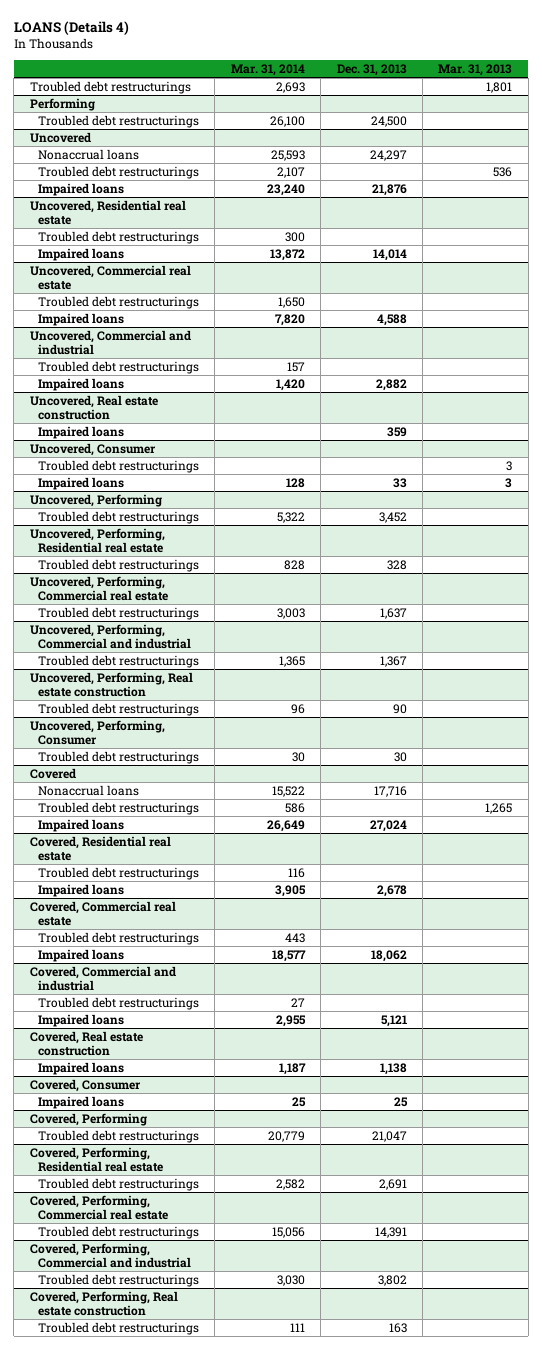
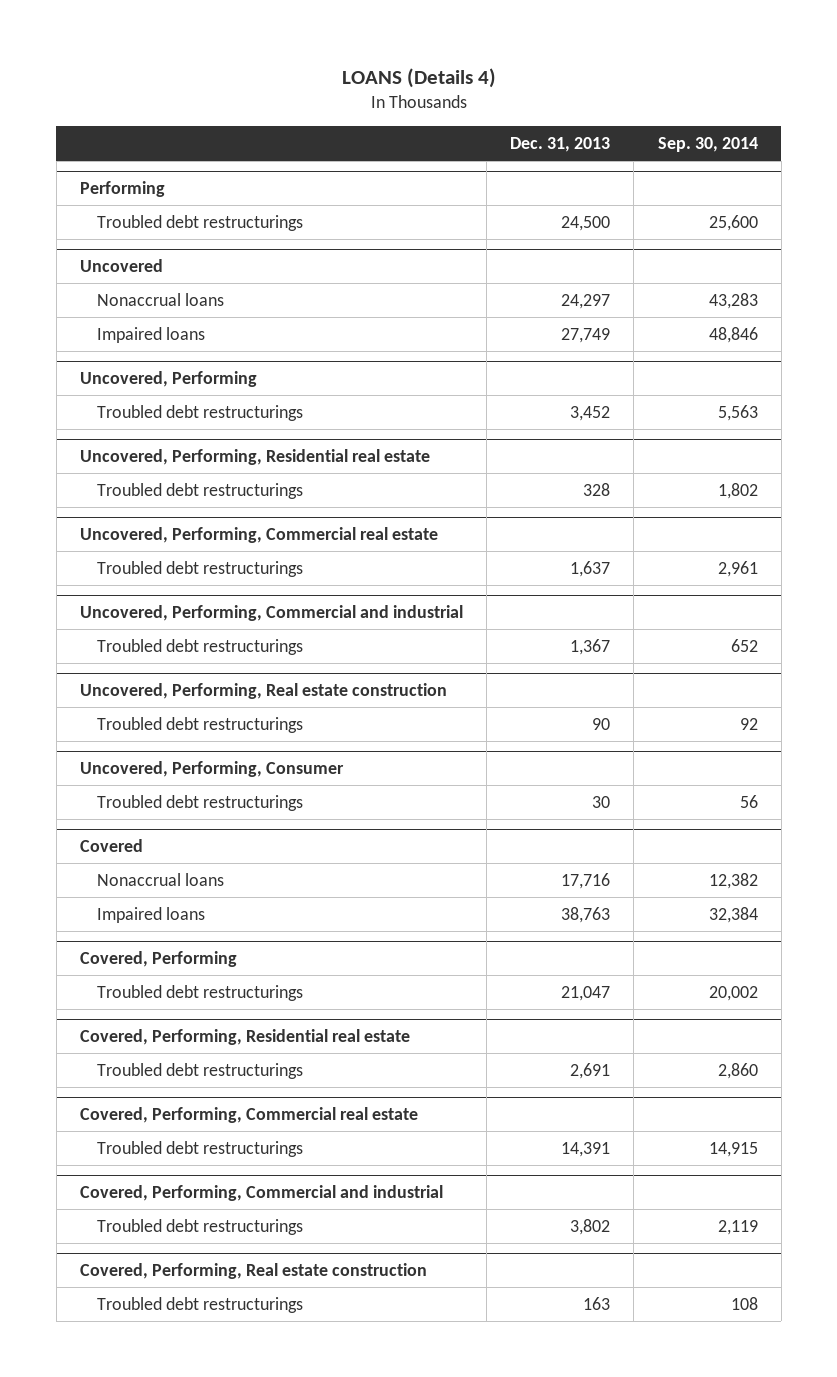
[230,63,305,76] Mar. 31, 2014 -> none
[438,63,513,76] Mar. 31, 2013 -> none
none -> [657,137,758,153] Sep. 30, 2014
[29,80,191,94] Troubled debt restructurings -> none
[37,165,199,179] Troubled debt restructurings -> none
[29,199,186,225] Uncovered, Residential real estate -> none
[37,230,199,244] Troubled debt restructurings -> none
[37,247,124,261] Impaired loans -> none
[29,264,191,290] Uncovered, Commercial real estate -> none
[37,295,199,309] Troubled debt restructurings -> none
[37,312,124,326] Impaired loans -> none
[29,329,191,355] Uncovered, Commercial and industrial -> none
[37,360,199,374] Troubled debt restructurings -> none
[37,377,124,391] Impaired loans -> none
[29,394,158,420] Uncovered, Real estate construction -> none
[37,425,124,439] Impaired loans -> none
[29,442,156,456] Uncovered, Consumer -> none
[37,459,199,473] Troubled debt restructurings -> none
[37,476,124,490] Impaired loans -> none
[371,183,407,196] 21,876 -> [561,327,611,343] 27,749
[37,801,199,815] Troubled debt restructurings -> none
[29,835,171,861] Covered, Residential real estate -> none
[37,866,199,880] Troubled debt restructurings -> none
[37,883,124,897] Impaired loans -> none
[29,900,176,926] Covered, Commercial real estate -> none
[37,931,199,945] Troubled debt restructurings -> none
[37,948,124,962] Impaired loans -> none
[29,965,176,991] Covered, Commercial and industrial -> none
[37,996,199,1010] Troubled debt restructurings -> none
[37,1013,124,1027] Impaired loans -> none
[29,1030,143,1056] Covered, Real estate construction -> none
[37,1061,124,1075] Impaired loans -> none
[29,1078,141,1092] Covered, Consumer -> none
[37,1095,124,1109] Impaired loans -> none
[369,819,407,832] 27,024 -> [561,906,611,923] 38,763

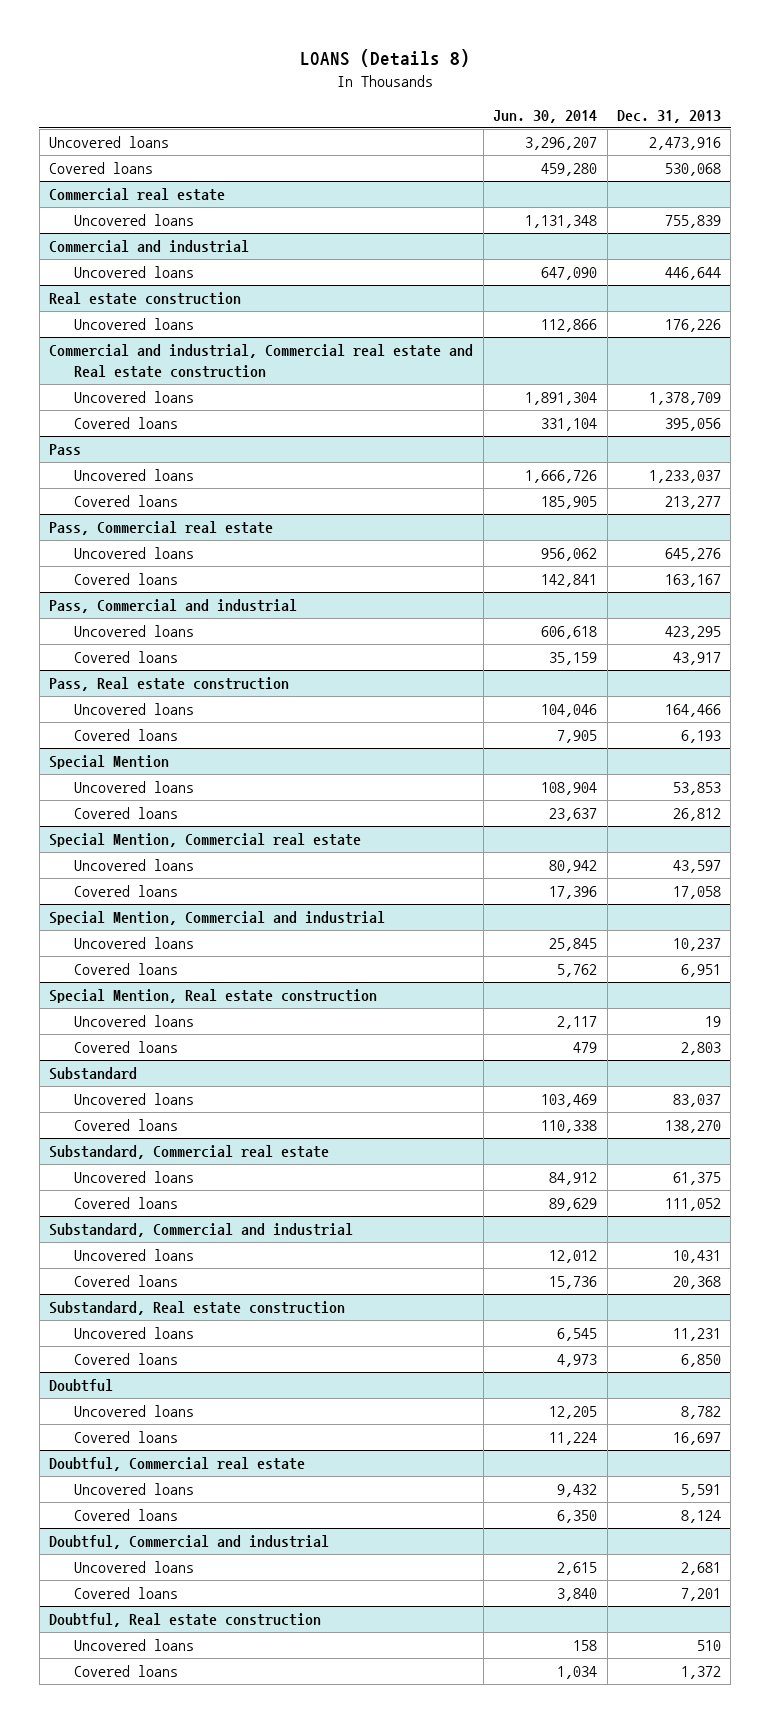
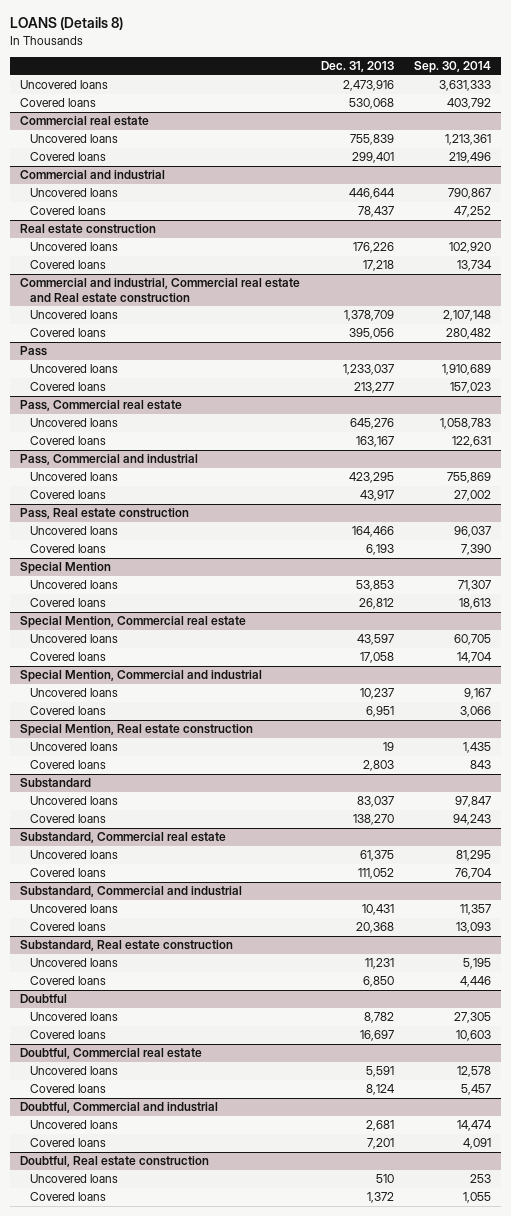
[493,109,598,123] Jun. 30, 2014 -> none
none -> [414,61,492,74] Sep. 30, 2014
none -> [30,152,107,162] Covered loans
none -> [30,206,107,216] Covered loans
none -> [30,260,107,270] Covered loans

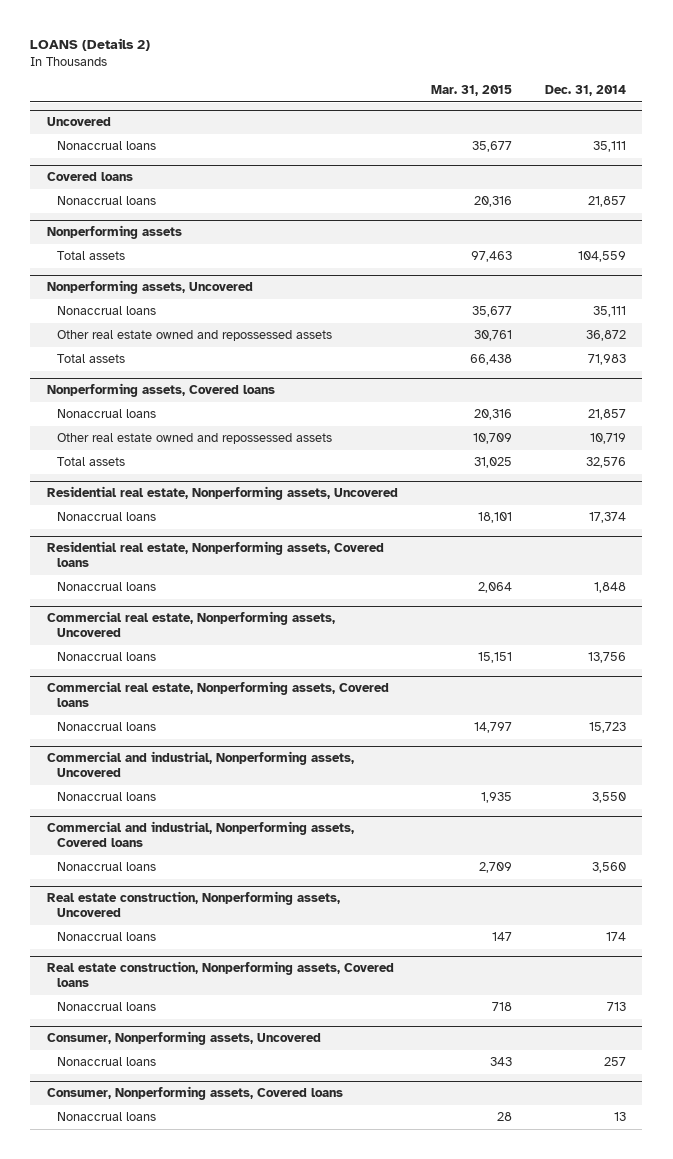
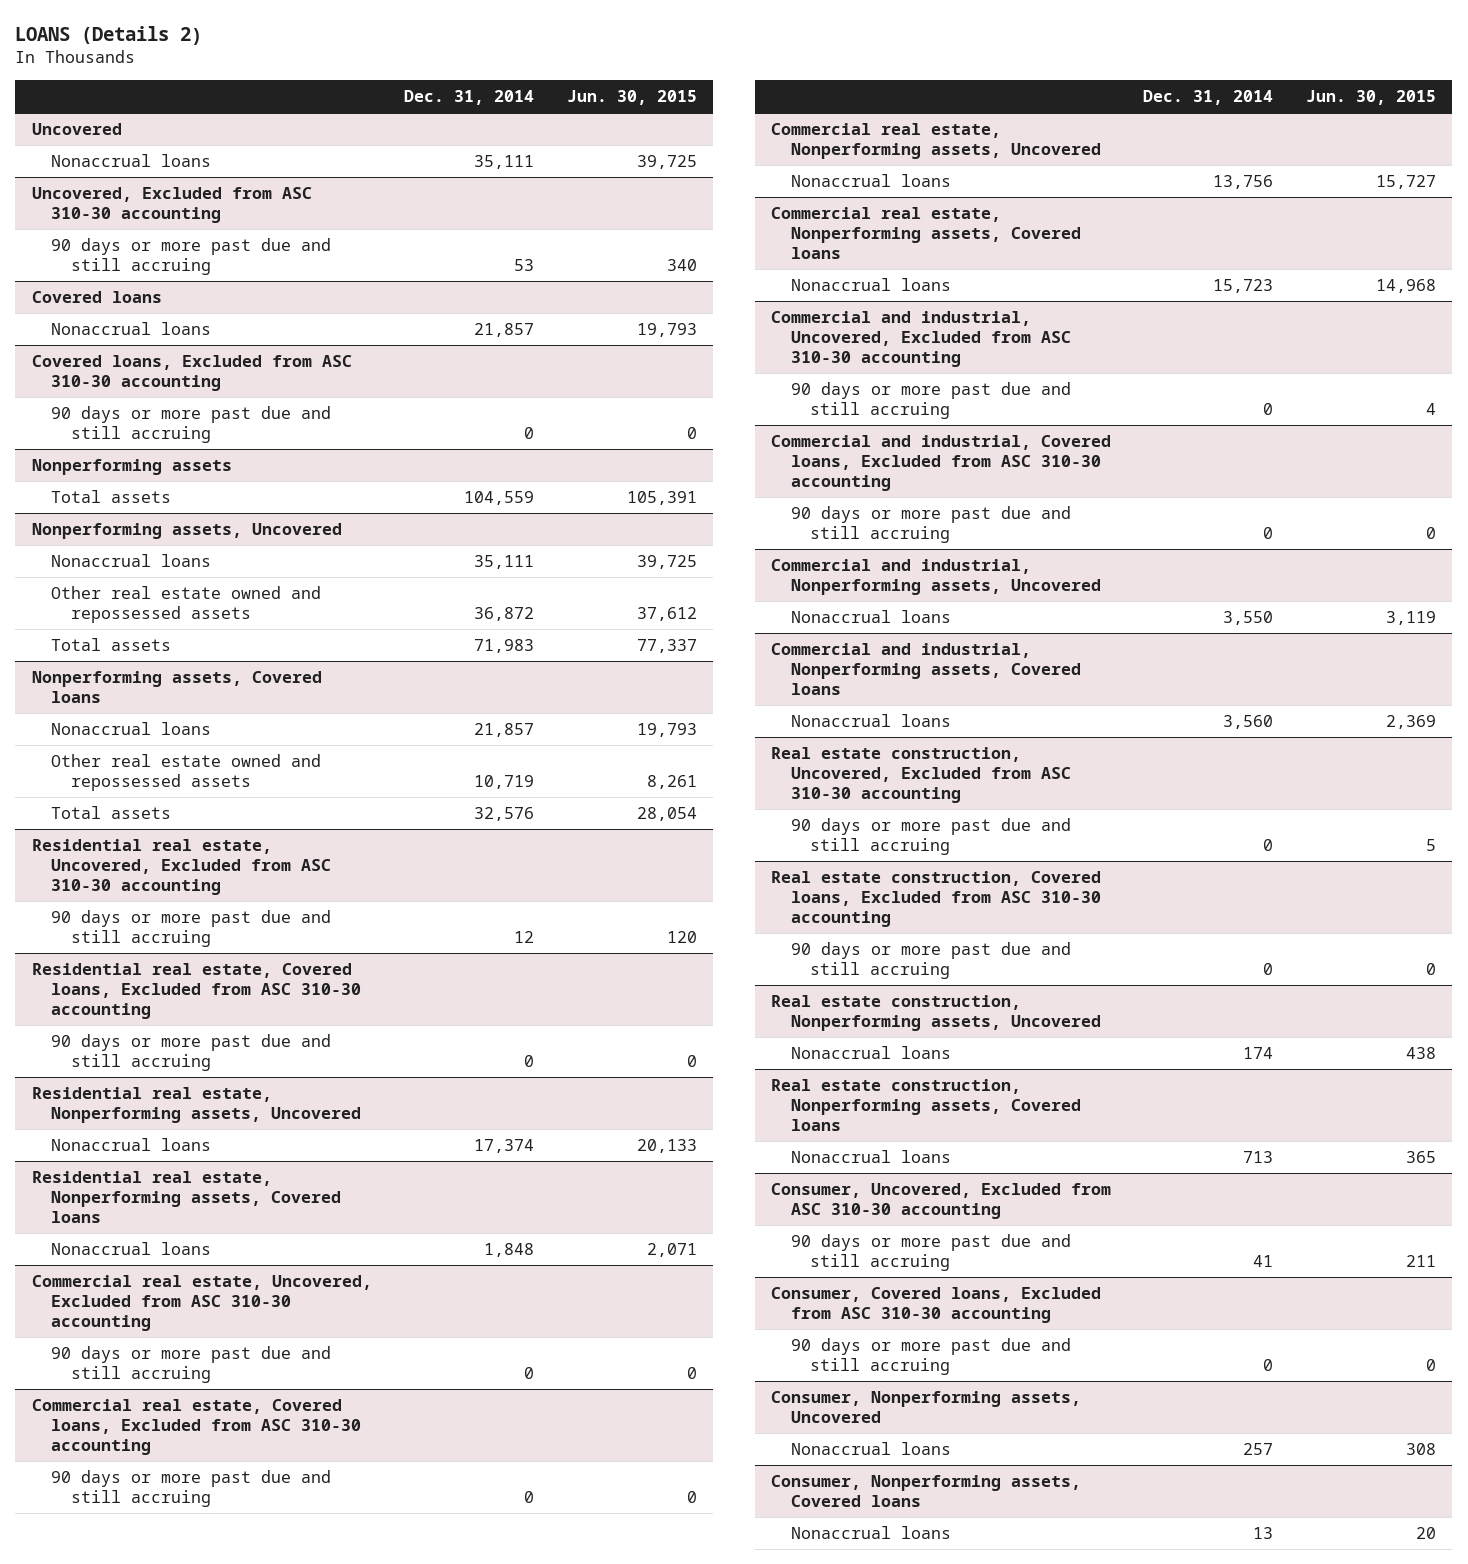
[430,85,512,97] Mar. 31, 2015 -> none
none -> [566,90,697,106] Jun. 30, 2015
none -> [31,187,312,223] Uncovered, Excluded from ASC 310-30 accounting
none -> [51,238,332,275] 90 days or more past due and still accruing
none -> [31,355,352,391] Covered loans, Excluded from ASC 310-30 accounting
none -> [51,406,332,443] 90 days or more past due and still accruing
none -> [31,839,332,895] Residential real estate, Uncovered, Excluded from ASC 310-30 accounting
none -> [51,910,332,947] 90 days or more past due and still accruing
none -> [31,963,362,1019] Residential real estate, Covered loans, Excluded from ASC 310-30 accounting
none -> [51,1034,332,1071] 90 days or more past due and still accruing
none -> [31,1275,372,1331] Commercial real estate, Uncovered, Excluded from ASC 310-30 accounting
none -> [51,1346,332,1383] 90 days or more past due and still accruing
none -> [31,1399,362,1455] Commercial real estate, Covered loans, Excluded from ASC 310-30 accounting
none -> [51,1470,332,1507] 90 days or more past due and still accruing
none -> [770,311,1071,367] Commercial and industrial, Uncovered, Excluded from ASC 310-30 accounting
none -> [790,382,1071,419] 90 days or more past due and still accruing
none -> [770,435,1111,491] Commercial and industrial, Covered loans, Excluded from ASC 310-30 accounting
none -> [790,506,1071,543] 90 days or more past due and still accruing
none -> [770,747,1071,803] Real estate construction, Uncovered, Excluded from ASC 310-30 accounting
none -> [790,818,1071,855] 90 days or more past due and still accruing
none -> [770,871,1101,927] Real estate construction, Covered loans, Excluded from ASC 310-30 accounting
none -> [790,942,1071,979] 90 days or more past due and still accruing
none -> [770,1183,1111,1219] Consumer, Uncovered, Excluded from ASC 310-30 accounting
none -> [790,1234,1071,1271] 90 days or more past due and still accruing
none -> [770,1287,1101,1323] Consumer, Covered loans, Excluded from ASC 310-30 accounting
none -> [790,1338,1071,1375] 90 days or more past due and still accruing

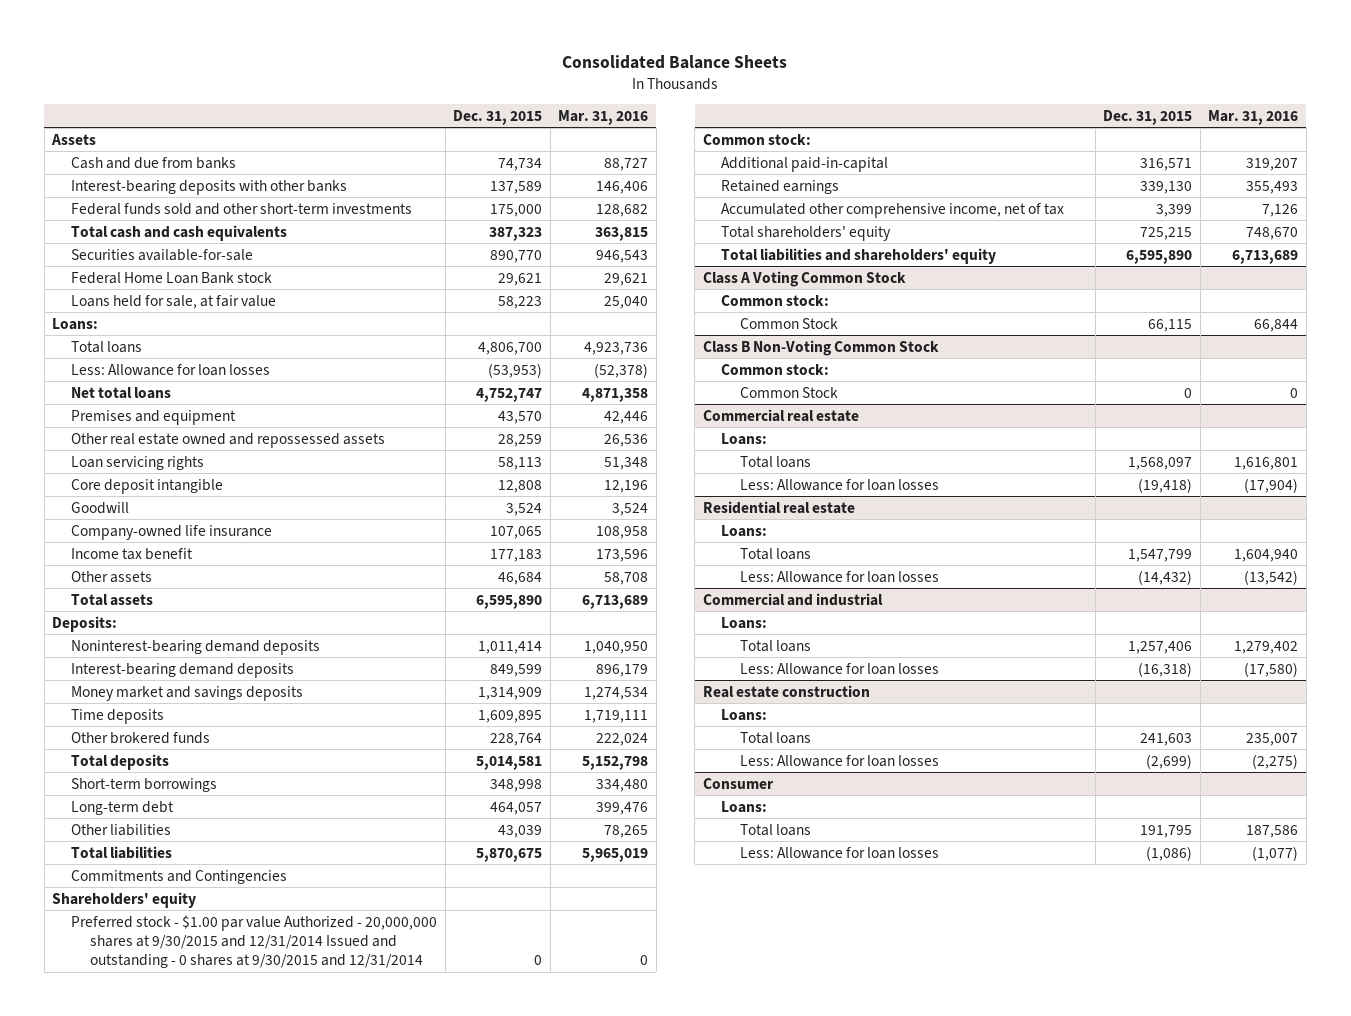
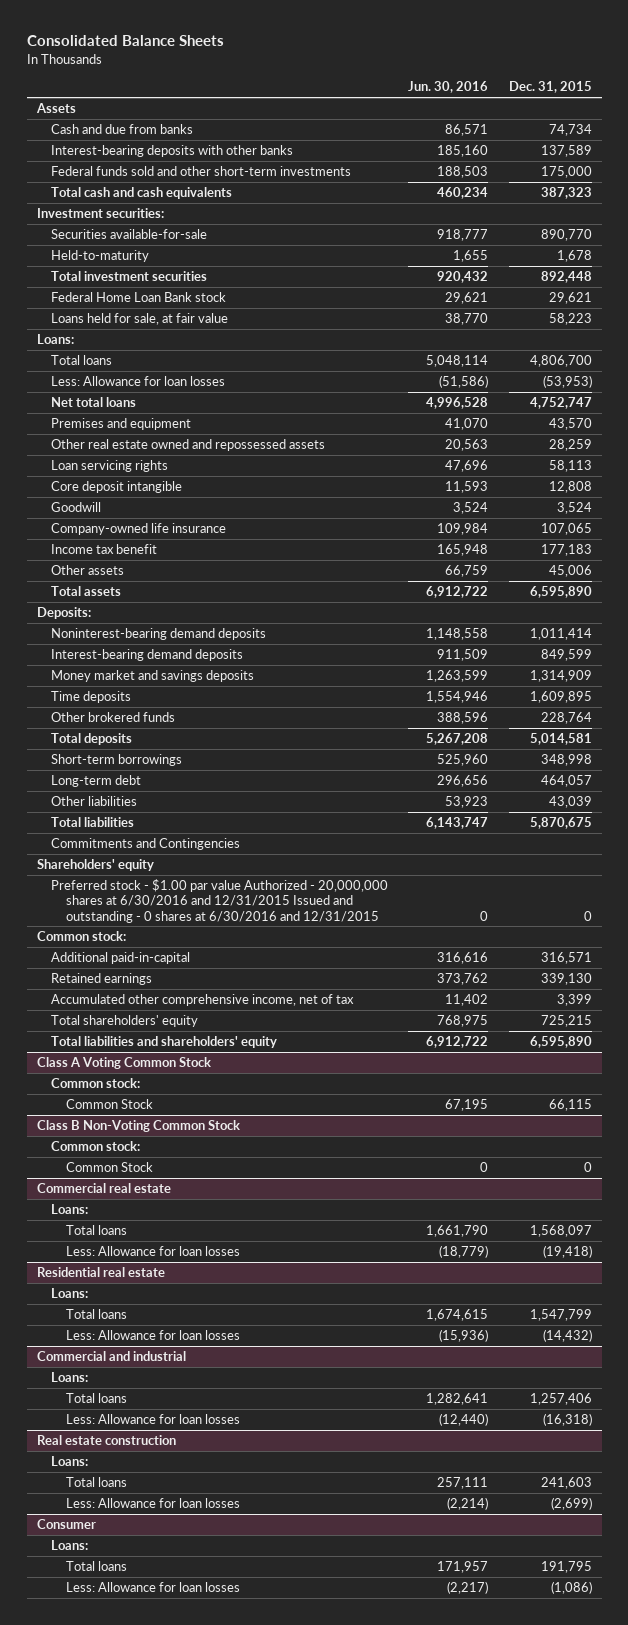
[558,109,649,125] Mar. 31, 2016 -> none
none -> [408,81,489,94] Jun. 30, 2016
none -> [36,207,164,218] Investment securities:
none -> [51,249,150,262] Held-to-maturity
none -> [51,270,208,281] Total investment securities
[498,571,543,585] 46,684 -> [548,564,592,577] 45,006
[71,914,438,969] Preferred stock - $1.00 par value Authorized - 20,000,000 shares at 9/30/2015 and 12/31/2014 Issued and outstanding - 0 shares at 9/30/2015 and 12/31/2014 -> [51,878,389,923] Preferred stock - $1.00 par value Authorized - 20,000,000 shares at 6/30/2016 and 12/31/2015 Issued and outstanding - 0 shares at 6/30/2016 and 12/31/2015

